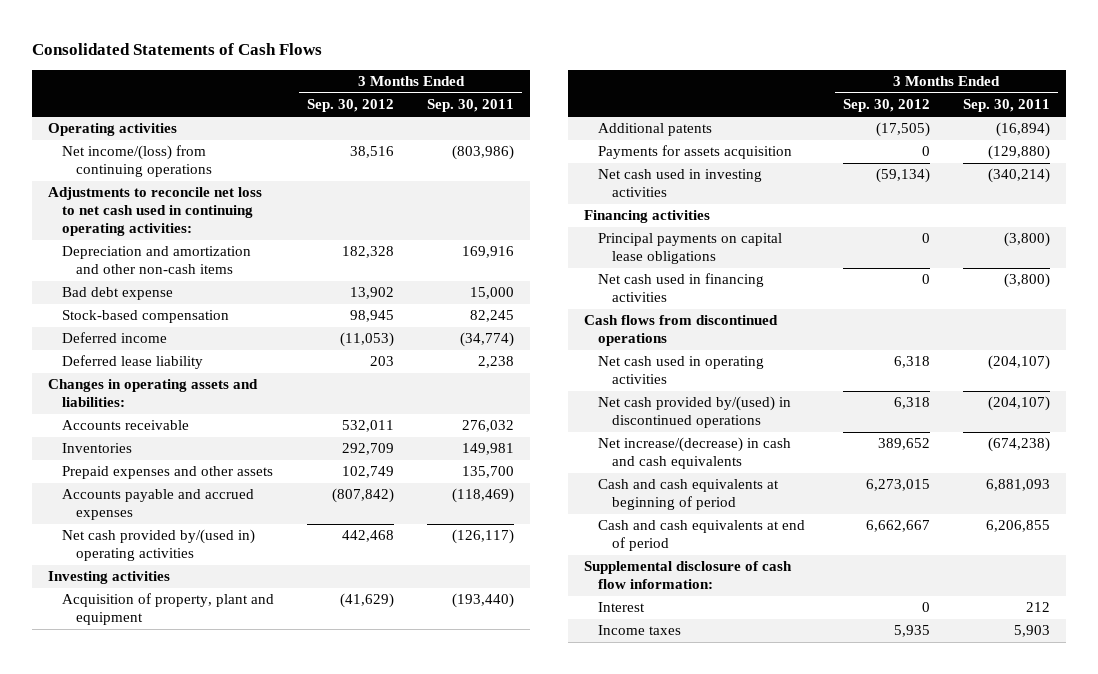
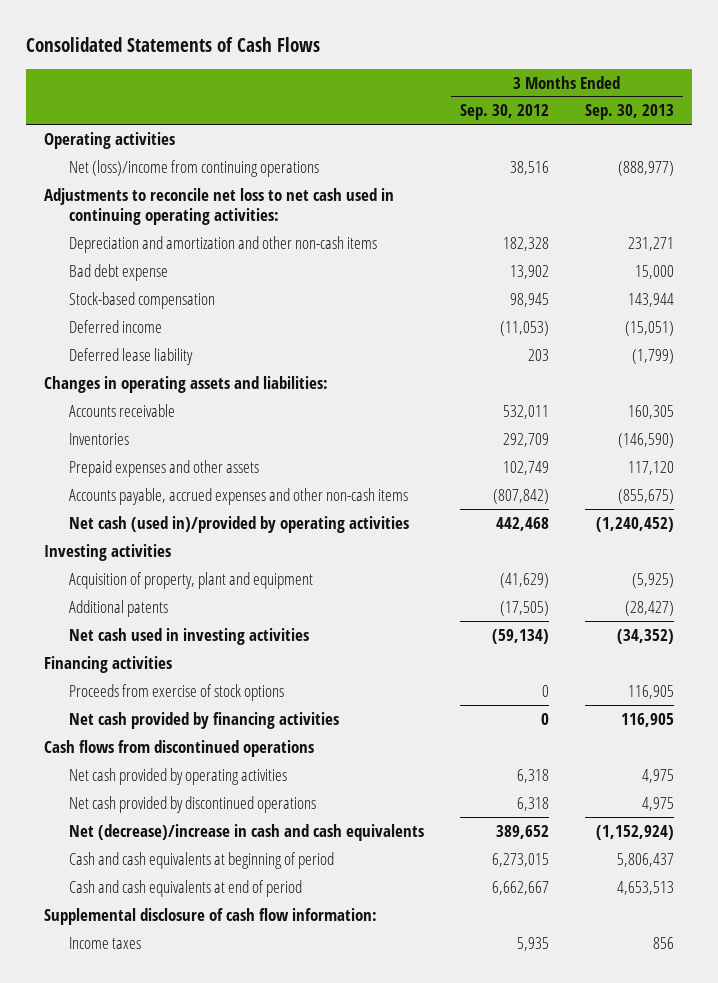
[427,99,515,113] Sep. 30, 2011 -> none
none -> [585,104,675,121] Sep. 30, 2013
[62,145,213,178] Net income/(loss) from continuing operations -> [68,159,319,177] Net (loss)/income from continuing operations
[62,489,255,521] Accounts payable and accrued expenses -> [68,487,408,505] Accounts payable, accrued expenses and other non-cash items
[62,529,256,562] Net cash provided by/(used in) operating activities -> [68,515,409,533] Net cash (used in)/provided by operating activities
[598,145,793,160] Payments for assets acquisition -> none
[598,233,783,265] Principal payments on capital lease obligations -> none
none -> [68,683,284,701] Proceeds from exercise of stock options
[598,273,765,303] Net cash used in financing activities -> [68,711,339,729] Net cash provided by financing activities
[598,356,765,385] Net cash used in operating activities -> [68,767,287,785] Net cash provided by operating activities
[598,396,792,429] Net cash provided by/(used) in discontinued operations -> [68,795,316,813] Net cash provided by discontinued operations
[598,437,792,470] Net increase/(decrease) in cash and cash equivalents -> [68,823,424,841] Net (decrease)/increase in cash and cash equivalents
[598,602,646,613] Interest -> none

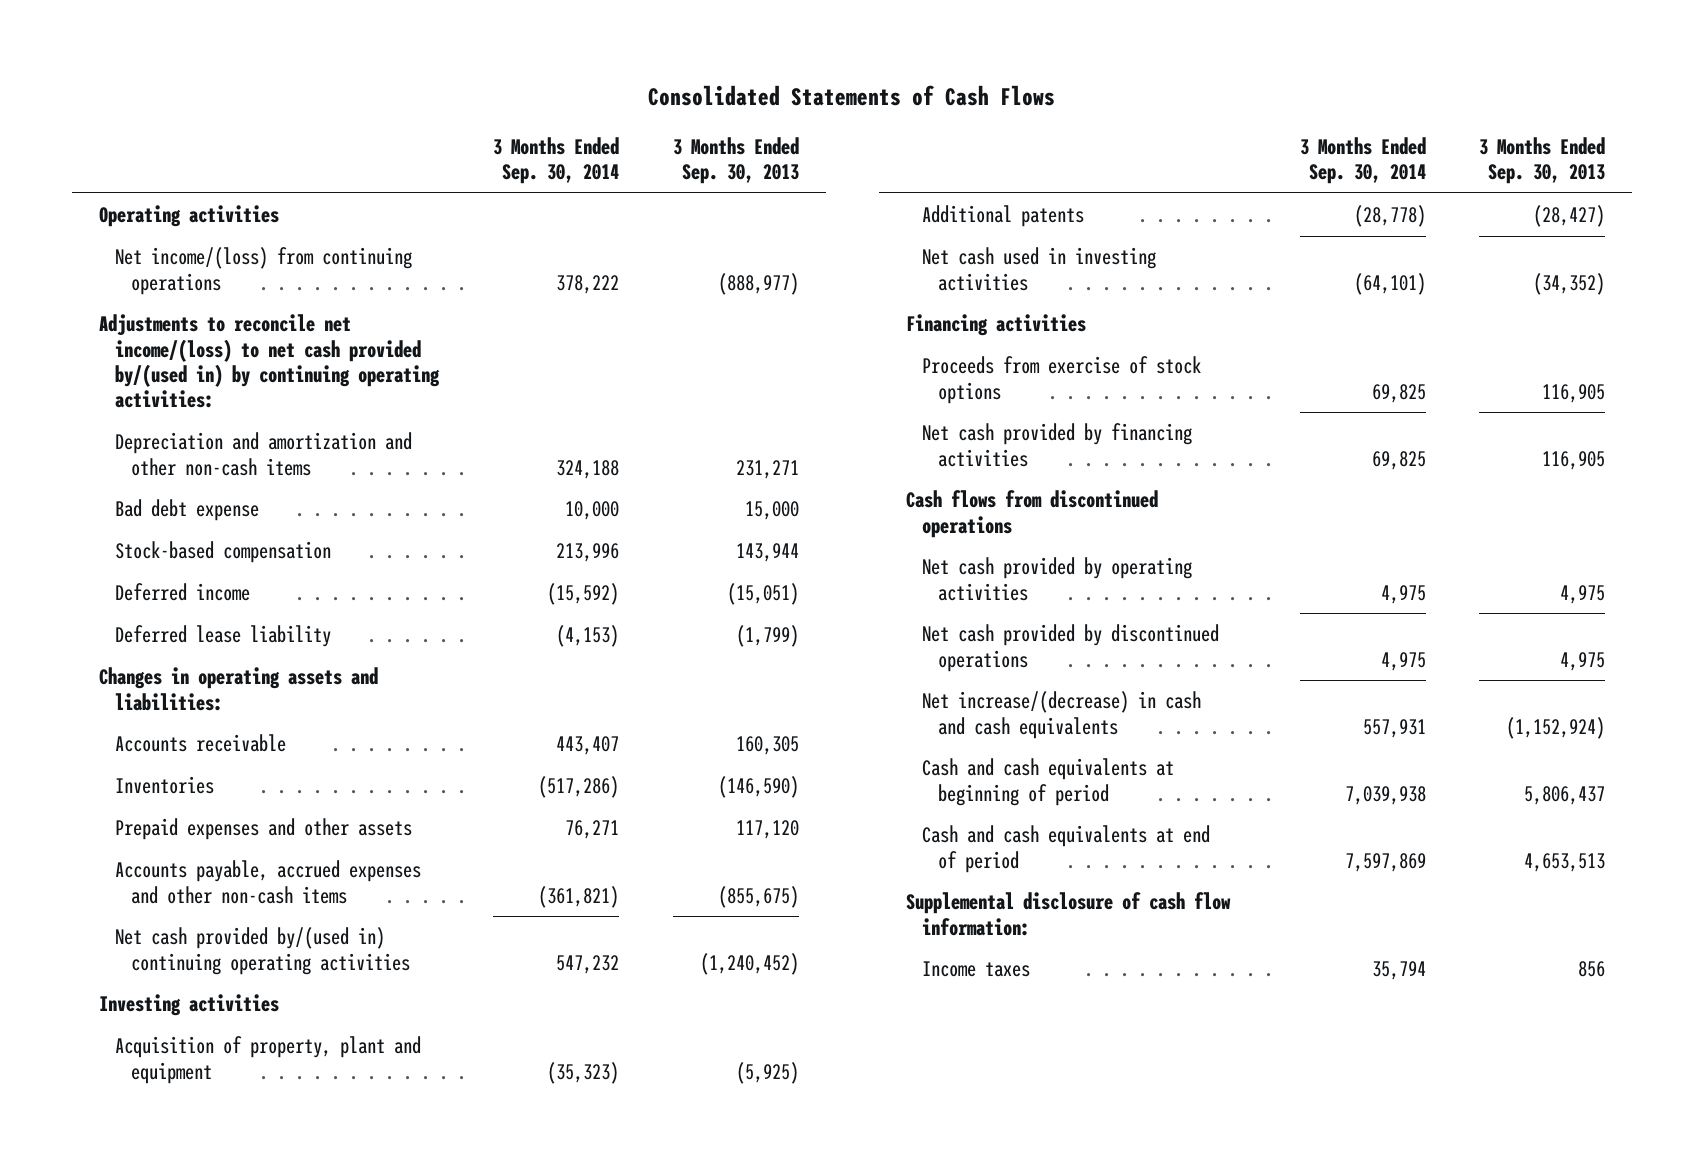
[459,104,549,121] Sep. 30, 2012 -> none
none -> [493,137,620,185] 3 Months Ended Sep. 30, 2014
[68,159,319,177] Net (loss)/income from continuing operations -> [115,247,413,295] Net income/(loss) from continuing operations
[44,187,395,226] Adjustments to reconcile net loss to net cash used in continuing operating activities: -> [99,314,441,409] Adjustments to reconcile net income/(loss) to net cash provided by/(used in) by continuing operating activities:
[68,515,409,533] Net cash (used in)/provided by operating activities -> [115,927,411,975] Net cash provided by/(used in) continuing operating activities
[68,823,424,841] Net (decrease)/increase in cash and cash equivalents -> [921,691,1201,739] Net increase/(decrease) in cash and cash equivalents

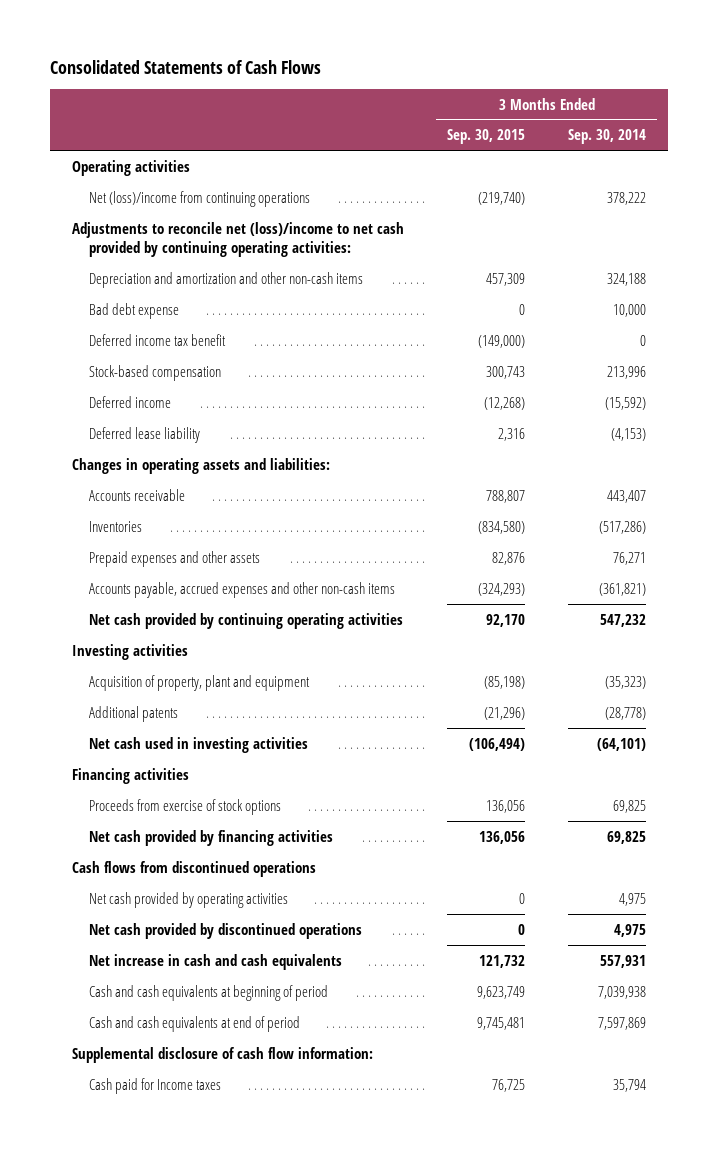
[673,137,800,185] 3 Months Ended Sep. 30, 2013 -> none
none -> [447,129,526,145] Sep. 30, 2015
[115,247,413,295] Net income/(loss) from continuing operations -> [88,190,310,207] Net (loss)/income from continuing operations
[99,314,441,409] Adjustments to reconcile net income/(loss) to net cash provided by/(used in) by continuing operating activities: -> [71,221,404,258] Adjustments to reconcile net (loss)/income to net cash provided by continuing operating activities:
none -> [88,333,226,346] Deferred income tax benefit
[115,927,411,975] Net cash provided by/(used in) continuing operating activities -> [88,612,403,629] Net cash provided by continuing operating activities
[921,691,1201,739] Net increase/(decrease) in cash and cash equivalents -> [88,953,342,970] Net increase in cash and cash equivalents
[921,961,1030,978] Income taxes -> [88,1077,221,1094] Cash paid for Income taxes

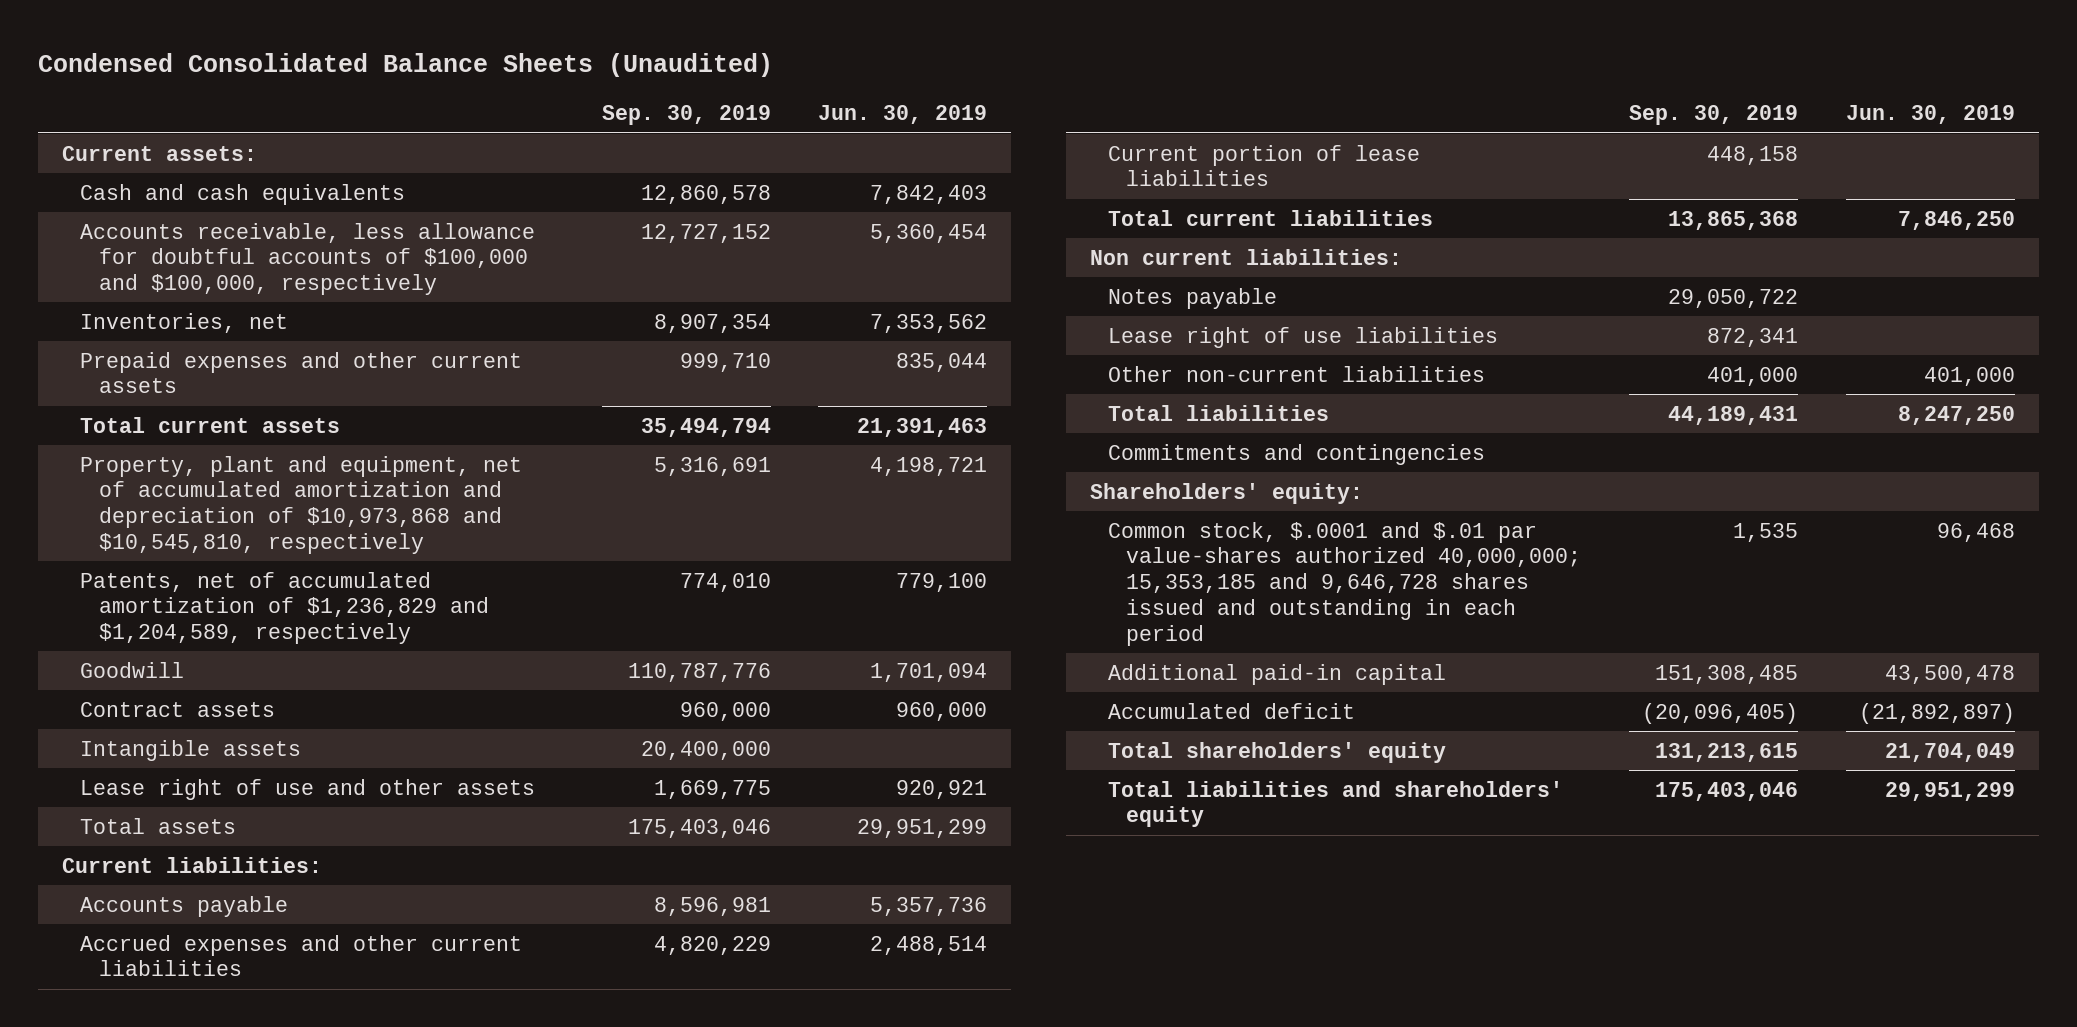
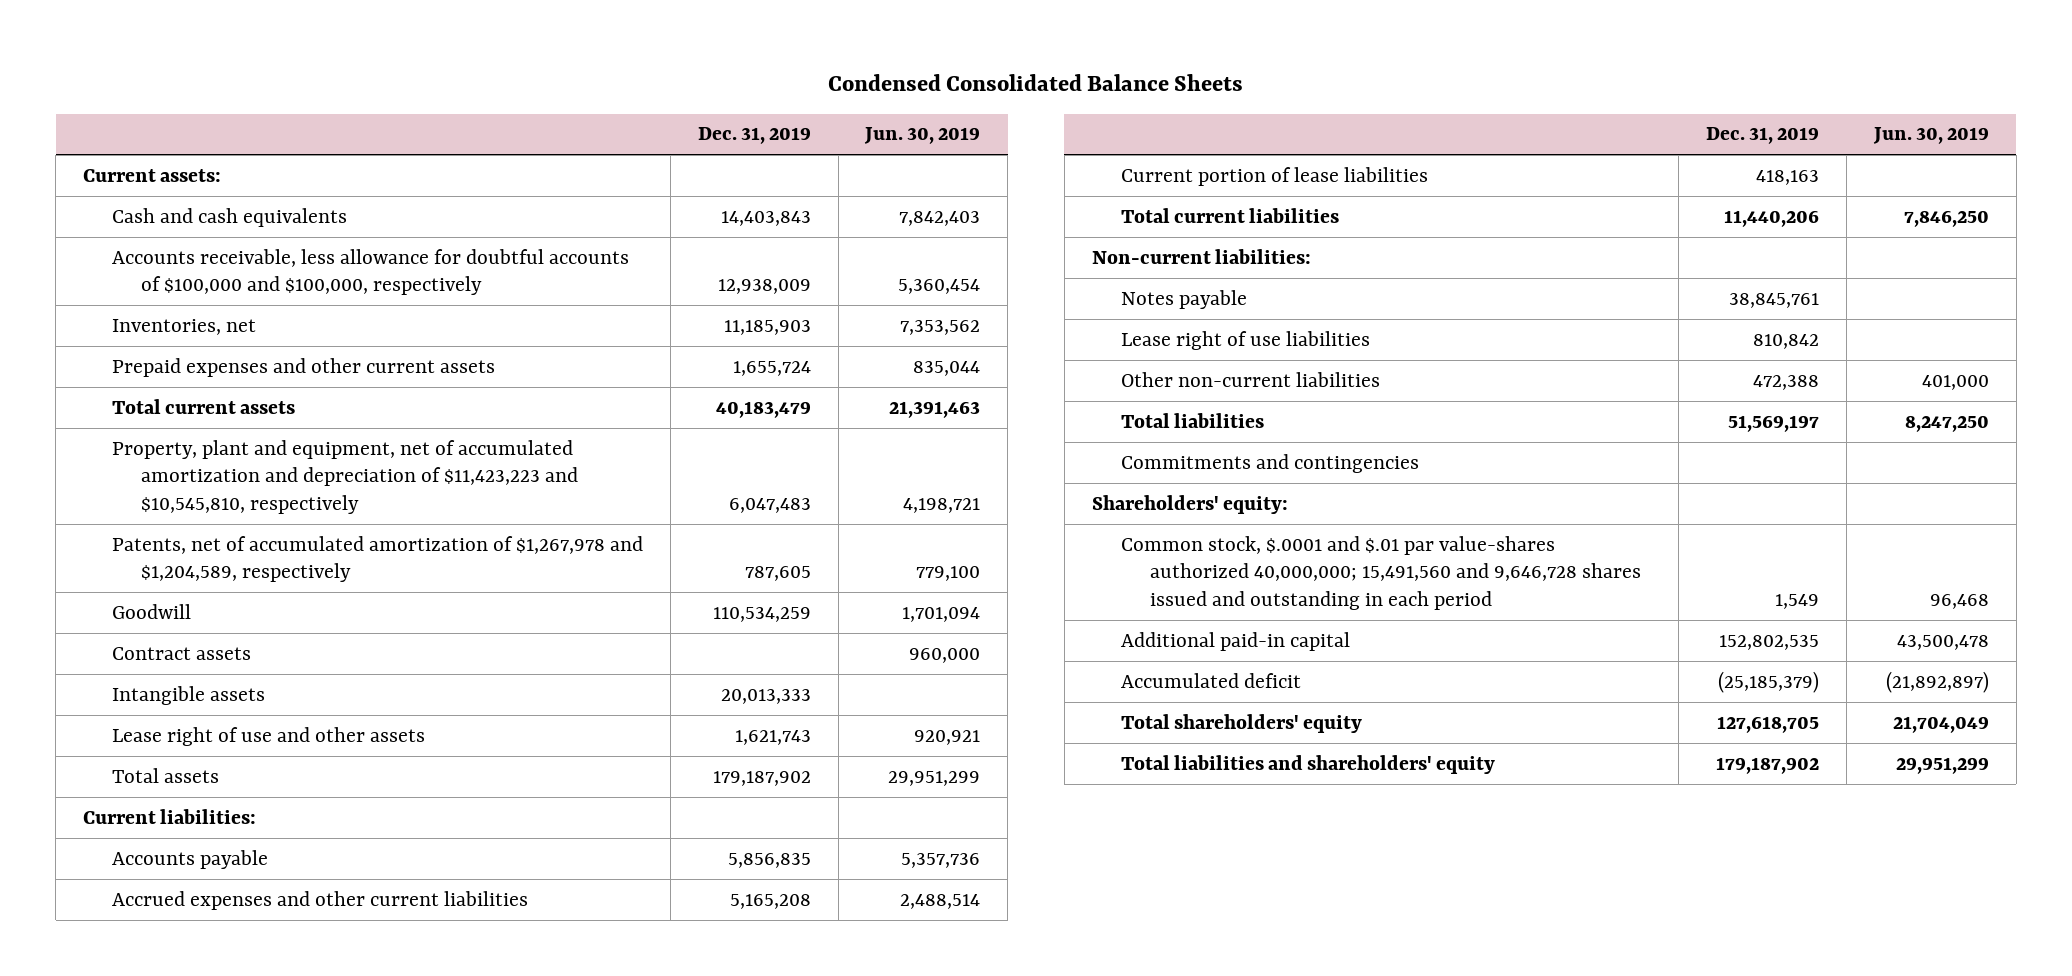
[38,52,774,77] Condensed Consolidated Balance Sheets (Unaudited) -> [827,74,1243,92] Condensed Consolidated Balance Sheets
[601,105,771,126] Sep. 30, 2019 -> none
none -> [697,127,811,145] Dec. 31, 2019
[80,455,523,554] Property, plant and equipment, net of accumulated amortization and depreciation of $10,973,868 and $10,545,810, respectively -> [112,439,579,515] Property, plant and equipment, net of accumulated amortization and depreciation of $11,423,223 and $10,545,810, respectively
[80,571,489,645] Patents, net of accumulated amortization of $1,236,829 and $1,204,589, respectively -> [112,535,644,583] Patents, net of accumulated amortization of $1,267,978 and $1,204,589, respectively
[1089,248,1402,265] Non current liabilities: -> [1091,248,1311,264] Non-current liabilities:
[1107,521,1582,646] Common stock, $.0001 and $.01 par value-shares authorized 40,000,000; 15,353,185 and 9,646,728 shares issued and outstanding in each period -> [1120,535,1641,611] Common stock, $.0001 and $.01 par value-shares authorized 40,000,000; 15,491,560 and 9,646,728 shares issued and outstanding in each period

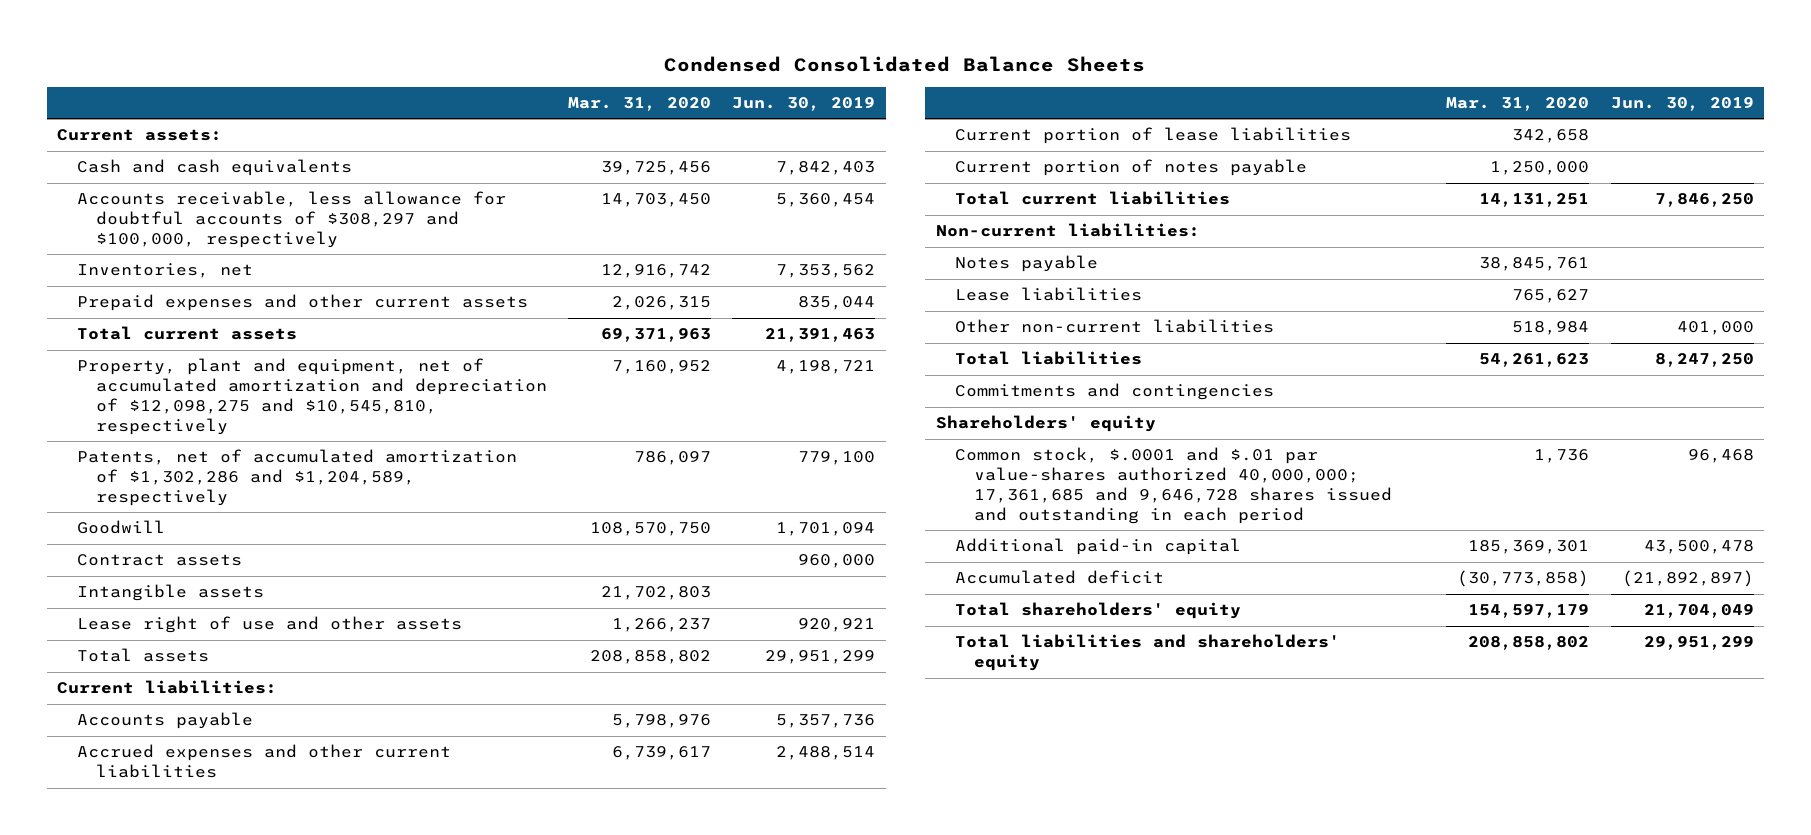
[697,127,811,145] Dec. 31, 2019 -> none
none -> [568,96,712,111] Mar. 31, 2020
[112,248,630,296] Accounts receivable, less allowance for doubtful accounts of $100,000 and $100,000, respectively -> [76,191,506,249] Accounts receivable, less allowance for doubtful accounts of $308,297 and $100,000, respectively
[112,439,579,515] Property, plant and equipment, net of accumulated amortization and depreciation of $11,423,223 and $10,545,810, respectively -> [76,358,547,435] Property, plant and equipment, net of accumulated amortization and depreciation of $12,098,275 and $10,545,810, respectively
[112,535,644,583] Patents, net of accumulated amortization of $1,267,978 and $1,204,589, respectively -> [76,449,517,507] Patents, net of accumulated amortization of $1,302,286 and $1,204,589, respectively
none -> [954,159,1307,177] Current portion of notes payable
[1120,330,1370,350] Lease right of use liabilities -> [954,287,1142,302] Lease liabilities
[1091,494,1288,514] Shareholders' equity: -> [935,415,1156,433] Shareholders' equity
[1120,535,1641,611] Common stock, $.0001 and $.01 par value-shares authorized 40,000,000; 15,491,560 and 9,646,728 shares issued and outstanding in each period -> [954,447,1393,524] Common stock, $.0001 and $.01 par value-shares authorized 40,000,000; 17,361,685 and 9,646,728 shares issued and outstanding in each period

